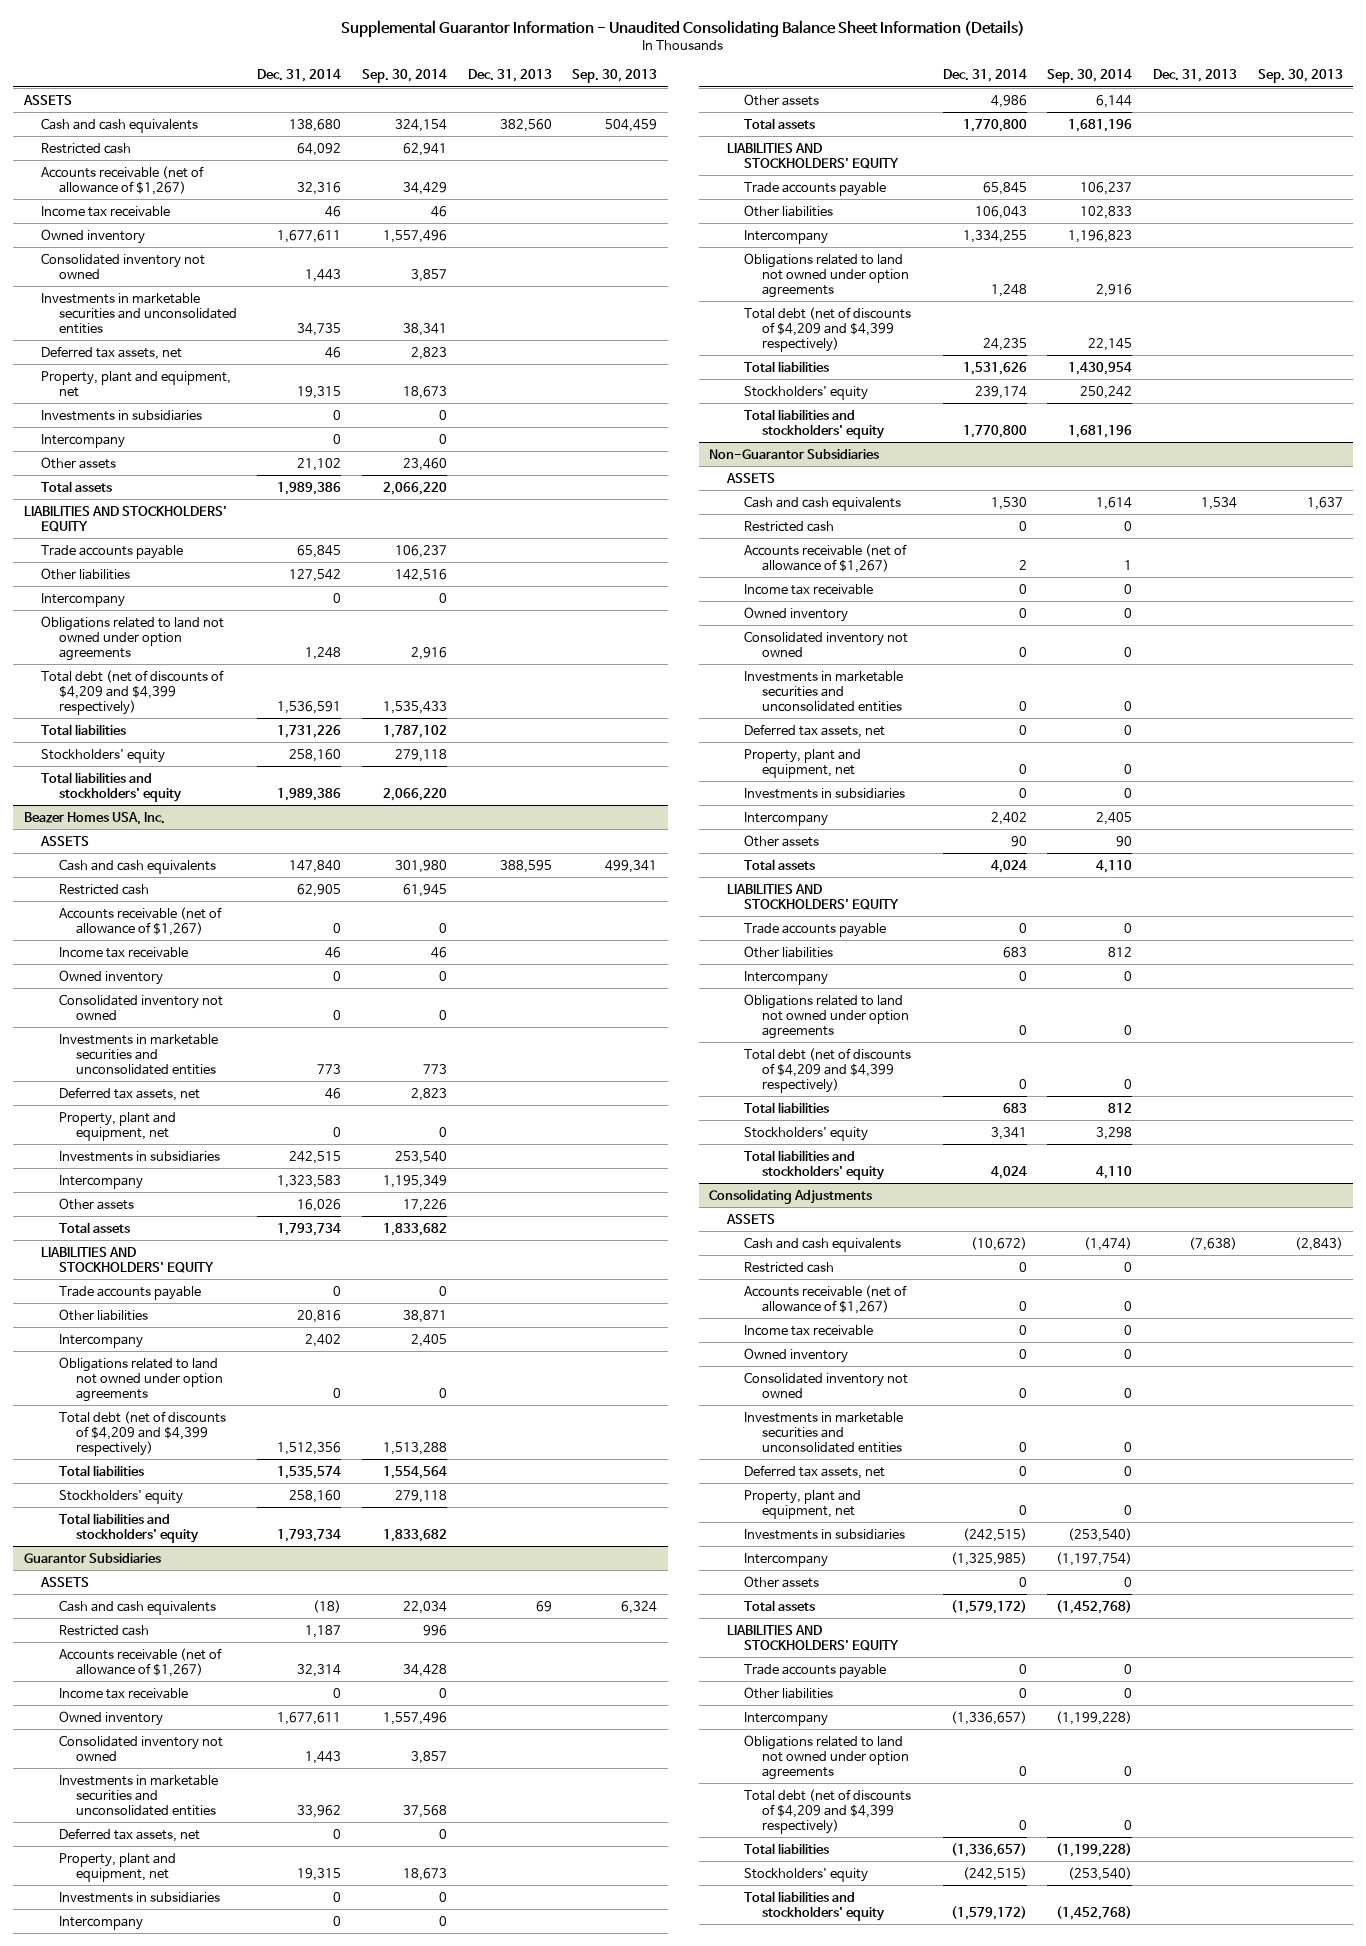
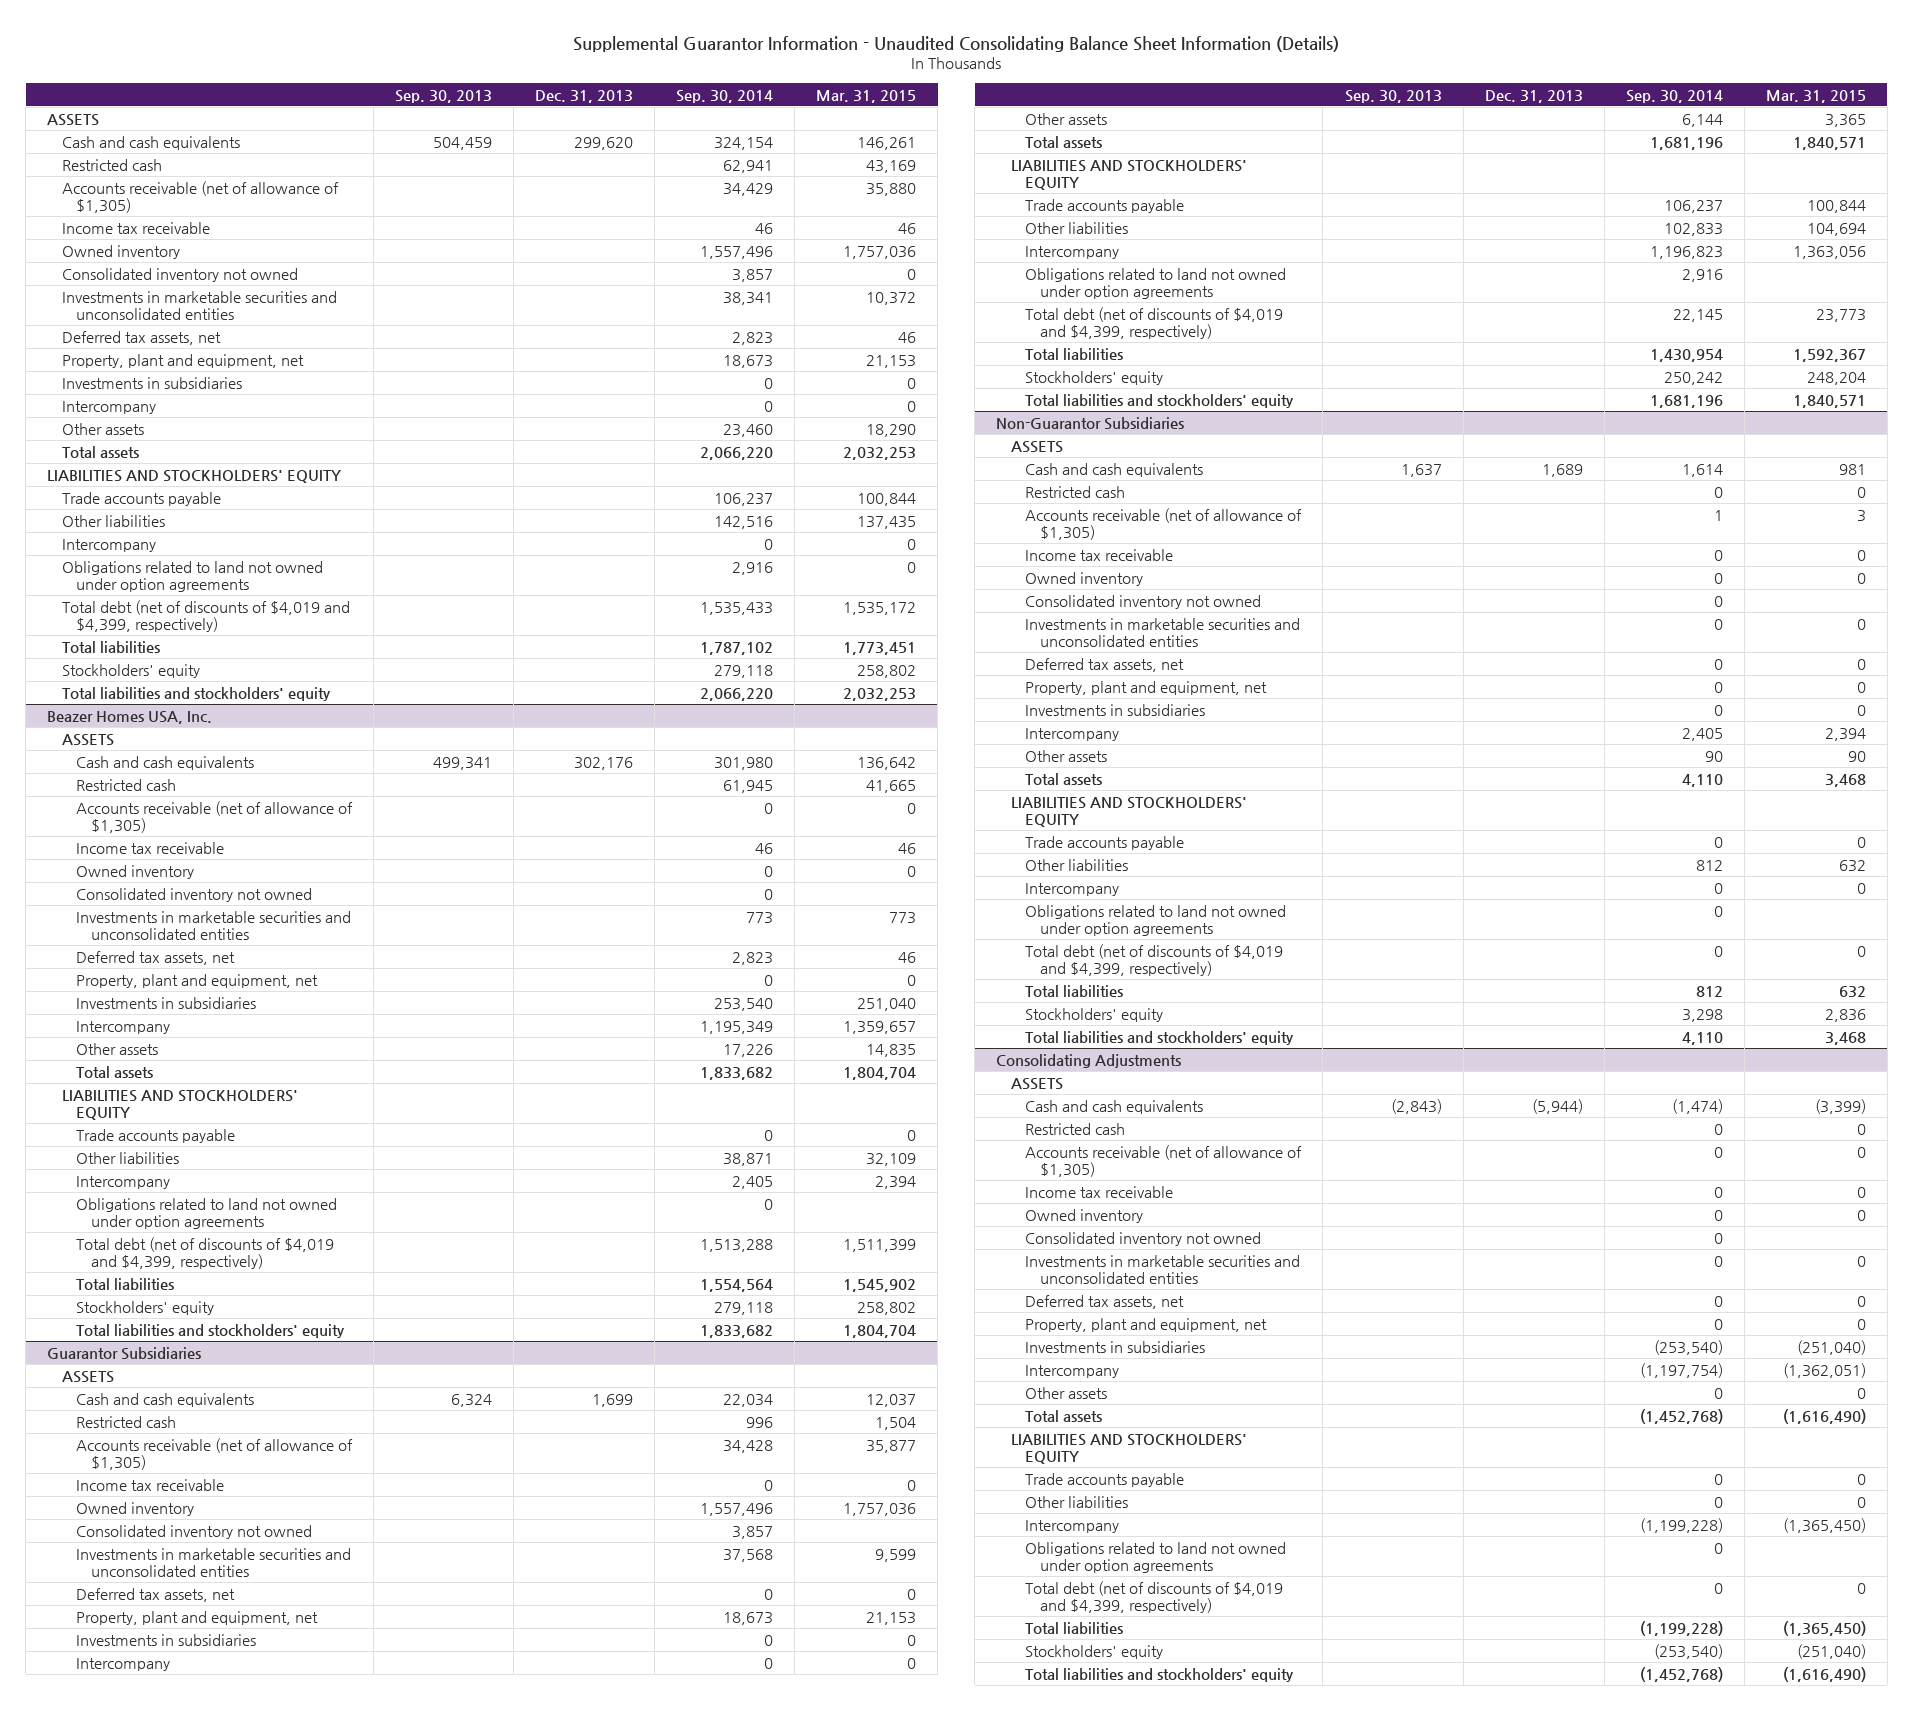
[257,68,342,82] Dec. 31, 2014 -> none
none -> [816,89,917,103] Mar. 31, 2015
[499,118,552,132] 382,560 -> [574,136,634,150] 299,620
[41,165,205,195] Accounts receivable (net of allowance of $1,267) -> [61,180,339,214] Accounts receivable (net of allowance of $1,305)
[41,669,225,715] Total debt (net of discounts of $4,209 and $4,399 respectively) -> [61,599,350,633] Total debt (net of discounts of $4,019 and $4,399, respectively)
[499,859,552,873] 388,595 -> [574,756,634,770] 302,176
[58,906,222,936] Accounts receivable (net of allowance of $1,267) -> [76,800,354,834] Accounts receivable (net of allowance of $1,305)
[58,1410,226,1456] Total debt (net of discounts of $4,209 and $4,399 respectively) -> [76,1236,335,1270] Total debt (net of discounts of $4,019 and $4,399, respectively)
[535,1600,552,1612] 69 -> [592,1393,634,1407] 1,699
[58,1647,222,1677] Accounts receivable (net of allowance of $1,267) -> [76,1437,354,1471] Accounts receivable (net of allowance of $1,305)
[744,306,912,352] Total debt (net of discounts of $4,209 and $4,399 respectively) -> [1025,306,1284,340] Total debt (net of discounts of $4,019 and $4,399, respectively)
[1201,496,1238,510] 1,534 -> [1541,463,1583,477] 1,689
[744,543,908,573] Accounts receivable (net of allowance of $1,267) -> [1025,507,1303,541] Accounts receivable (net of allowance of $1,305)
[744,1047,912,1093] Total debt (net of discounts of $4,209 and $4,399 respectively) -> [1025,943,1284,977] Total debt (net of discounts of $4,019 and $4,399, respectively)
[1189,1236,1238,1251] (7,638) -> [1531,1098,1583,1114] (5,944)
[744,1284,908,1314] Accounts receivable (net of allowance of $1,267) -> [1025,1144,1303,1178] Accounts receivable (net of allowance of $1,305)
[744,1788,912,1834] Total debt (net of discounts of $4,209 and $4,399 respectively) -> [1025,1580,1284,1614] Total debt (net of discounts of $4,019 and $4,399, respectively)

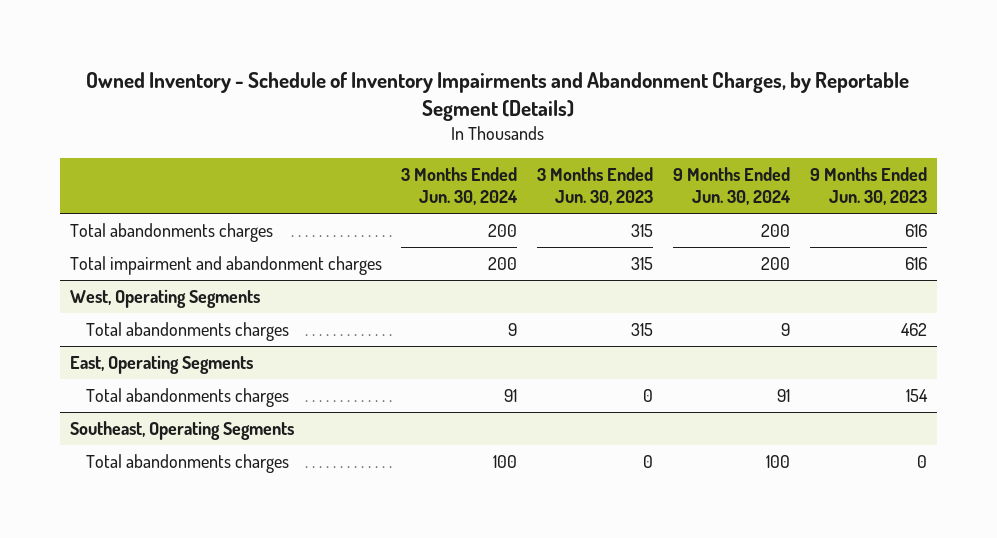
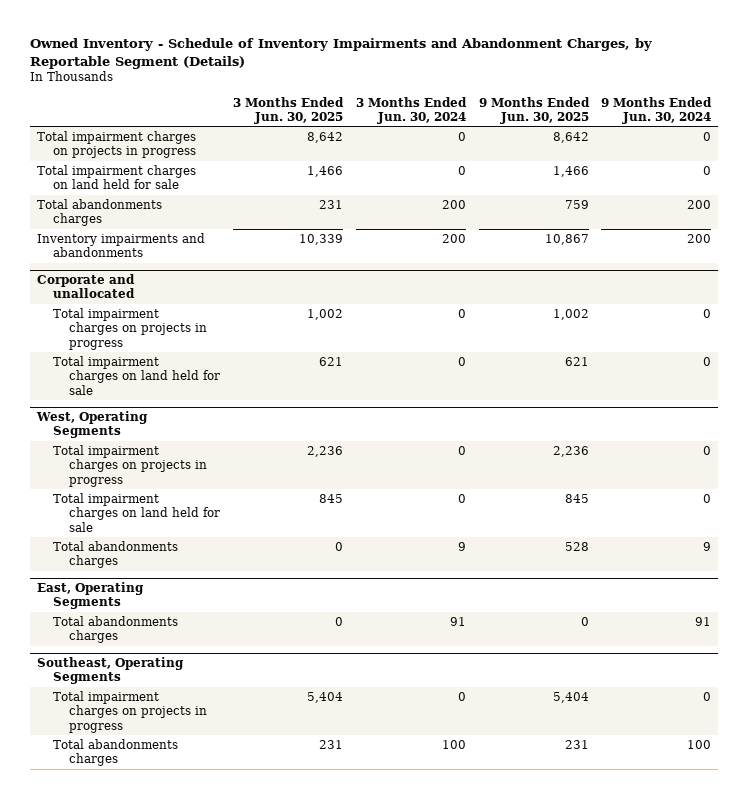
[537,167,654,206] 3 Months Ended Jun. 30, 2023 -> none
[810,167,928,206] 9 Months Ended Jun. 30, 2023 -> none
none -> [233,96,345,125] 3 Months Ended Jun. 30, 2025
none -> [478,96,590,125] 9 Months Ended Jun. 30, 2025
none -> [36,130,197,159] Total impairment charges on projects in progress
none -> [36,164,196,190] Total impairment charges on land held for sale
[69,256,382,276] Total impairment and abandonment charges -> [36,232,205,258] Inventory impairments and abandonments
none -> [36,273,136,299] Corporate and unallocated
none -> [53,307,208,350] Total impairment charges on projects in progress
none -> [53,355,221,395] Total impairment charges on land held for sale
none -> [53,444,208,487] Total impairment charges on projects in progress
none -> [53,492,221,532] Total impairment charges on land held for sale
none -> [53,690,208,733] Total impairment charges on projects in progress

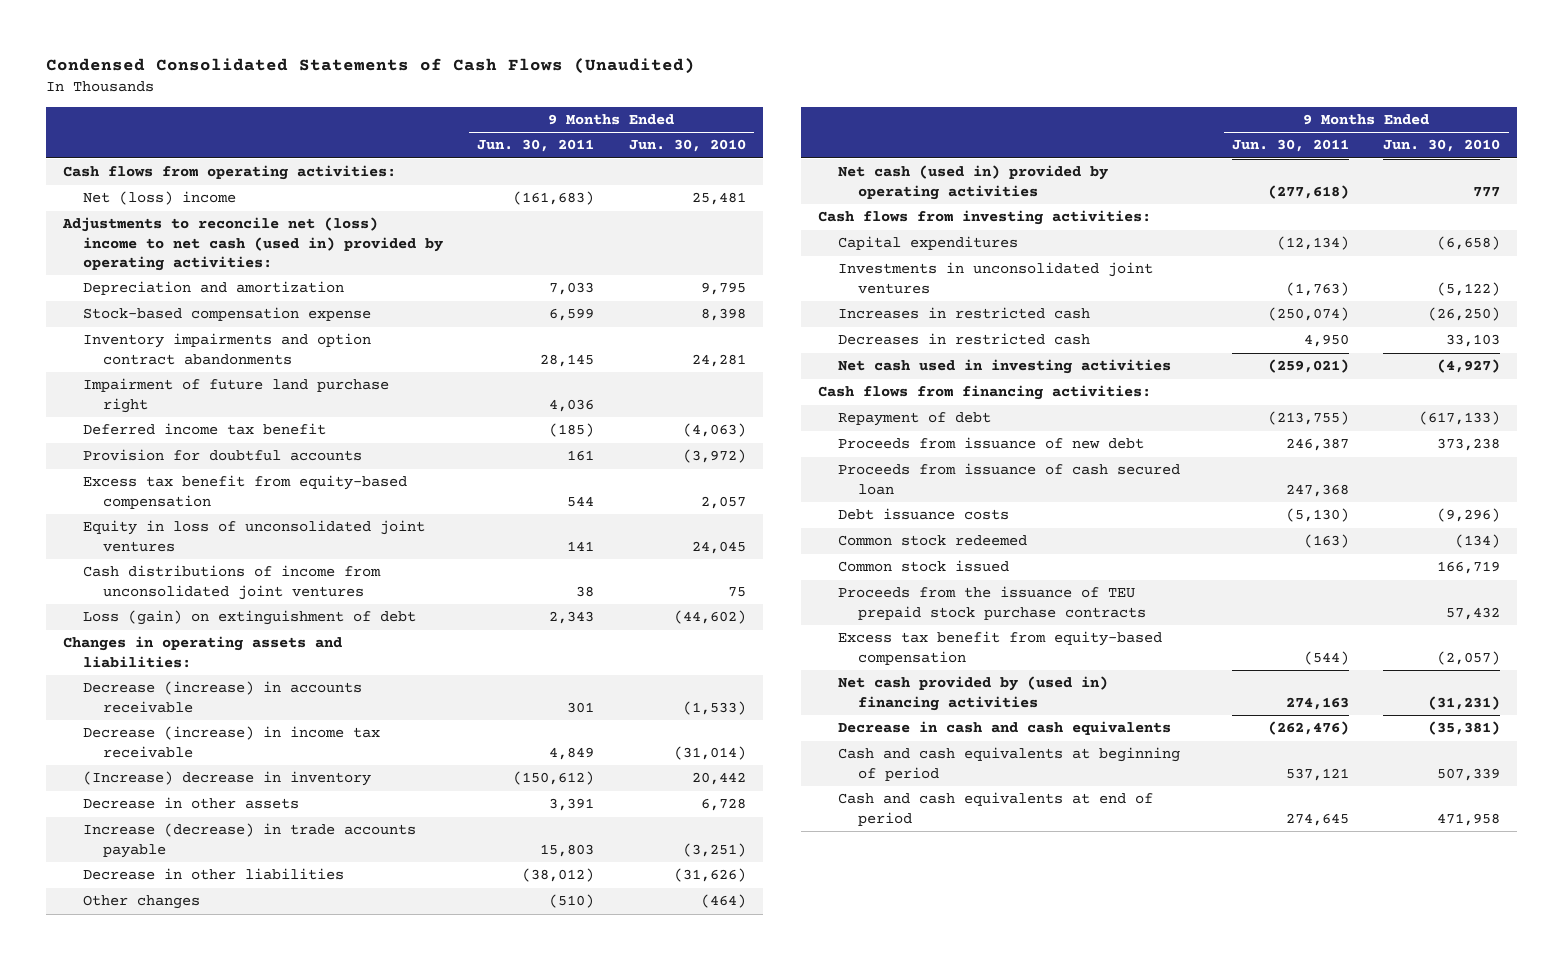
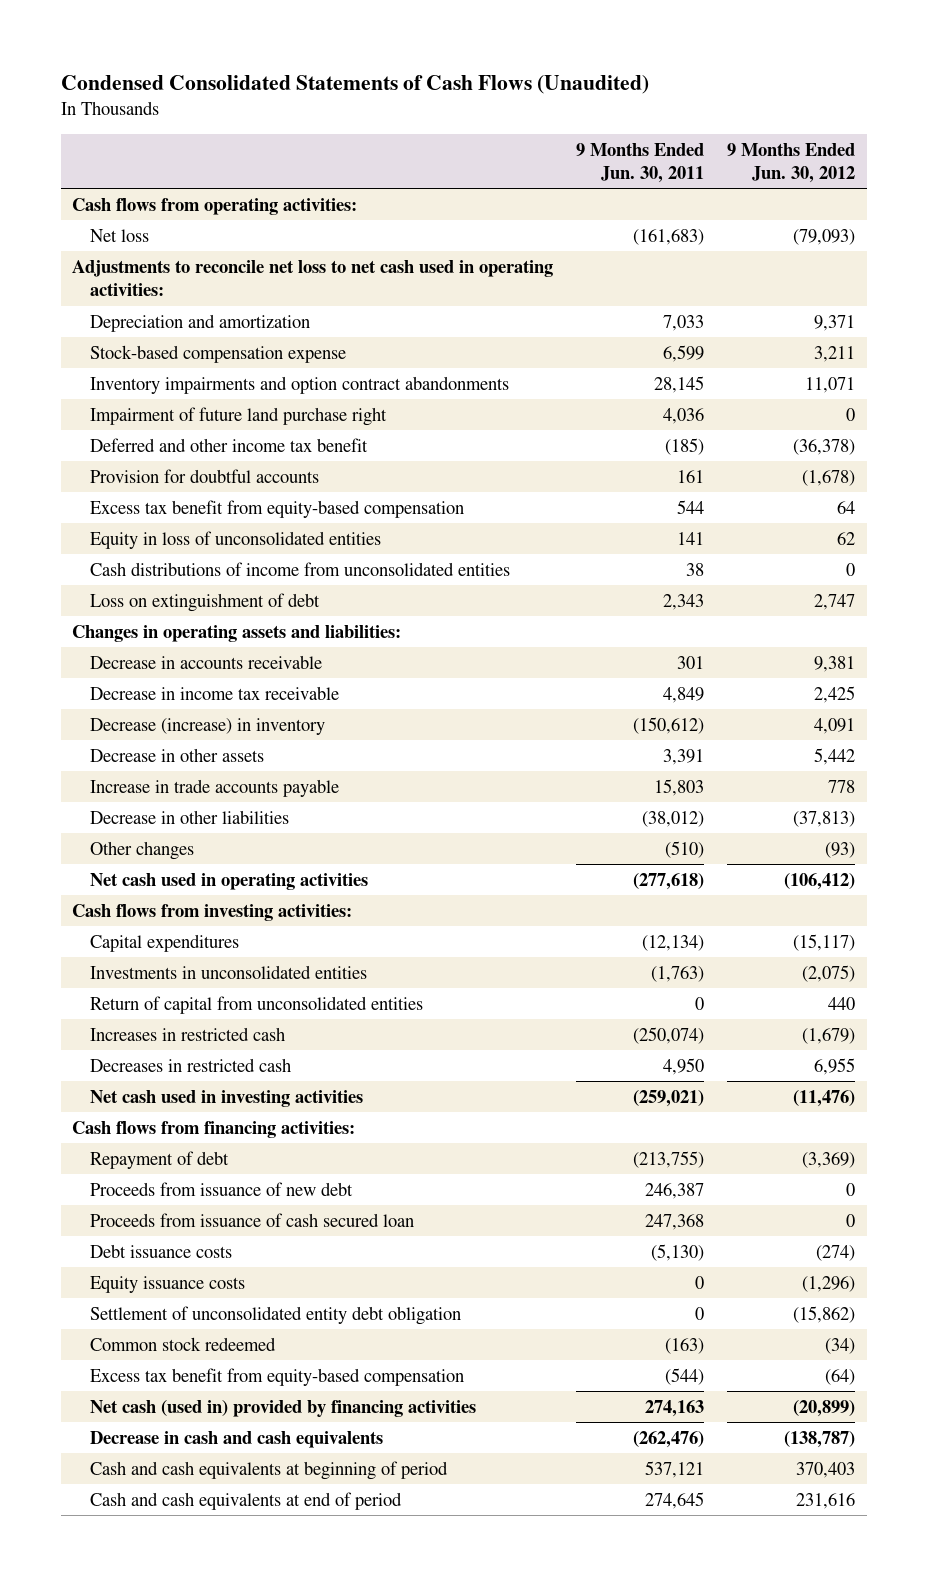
[628,139,746,153] Jun. 30, 2010 -> none
none -> [727,142,856,183] 9 Months Ended Jun. 30, 2012
[83,191,237,206] Net (loss) income -> [89,228,149,242] Net loss
[62,217,444,271] Adjustments to reconcile net (loss) income to net cash (used in) provided by operating activities: -> [72,259,554,297] Adjustments to reconcile net loss to net cash used in operating activities:
[83,423,327,436] Deferred income tax benefit -> [89,437,368,452] Deferred and other income tax benefit
[83,520,426,552] Equity in loss of unconsolidated joint ventures -> [89,530,381,549] Equity in loss of unconsolidated entities
[83,565,382,600] Cash distributions of income from unconsolidated joint ventures -> [89,561,510,576] Cash distributions of income from unconsolidated entities
[83,610,417,626] Loss (gain) on extinguishment of debt -> [89,592,320,612] Loss on extinguishment of debt
[83,681,363,713] Decrease (increase) in accounts receivable -> [89,654,322,669] Decrease in accounts receivable
[83,726,381,758] Decrease (increase) in income tax receivable -> [89,685,339,700] Decrease in income tax receivable
[83,771,372,787] (Increase) decrease in inventory -> [89,717,325,735] Decrease (increase) in inventory
[83,823,417,858] Increase (decrease) in trade accounts payable -> [89,778,339,797] Increase in trade accounts payable
[838,165,1109,200] Net cash (used in) provided by operating activities -> [89,872,368,890] Net cash used in operating activities
[838,262,1154,294] Investments in unconsolidated joint ventures -> [89,964,367,979] Investments in unconsolidated entities
none -> [89,995,423,1014] Return of capital from unconsolidated entities
none -> [89,1275,245,1293] Equity issuance costs
none -> [89,1305,461,1325] Settlement of unconsolidated entity debt obligation
[838,560,1010,573] Common stock issued -> none
[838,586,1147,620] Proceeds from the issuance of TEU prepaid stock purchase contracts -> none
[838,676,1109,711] Net cash provided by (used in) financing activities -> [89,1399,476,1417] Net cash (used in) provided by financing activities

